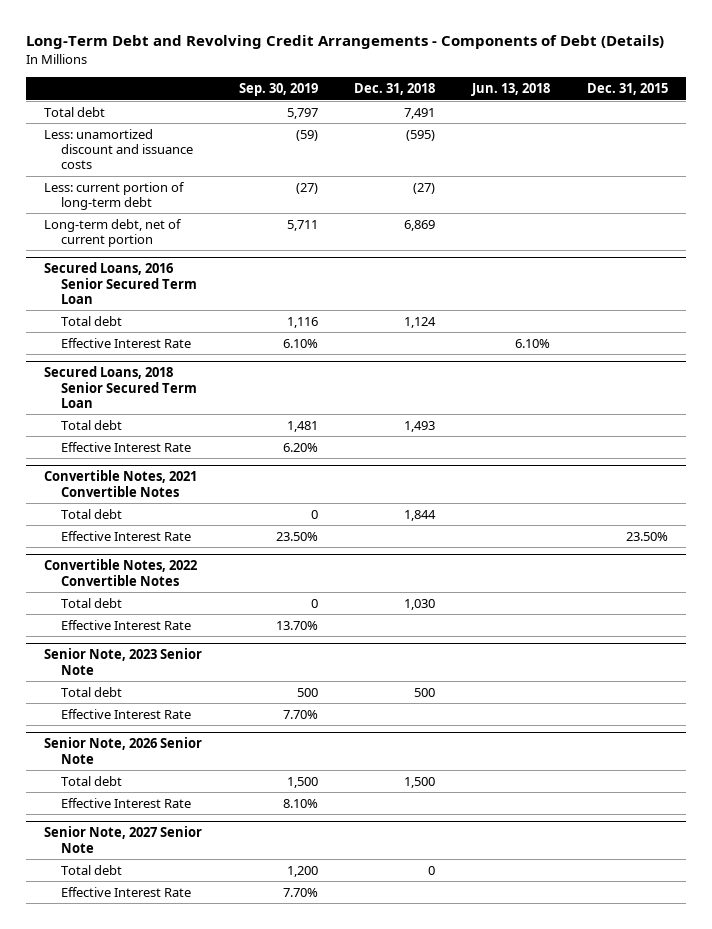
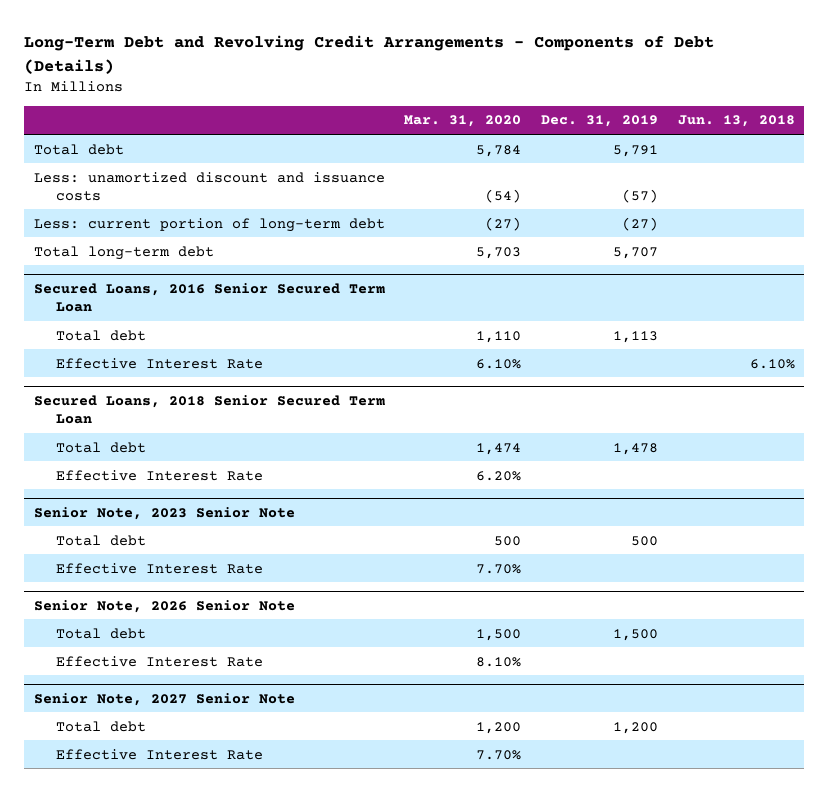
[238,83,318,97] Sep. 30, 2019 -> none
[354,83,436,96] Dec. 31, 2018 -> none
[586,83,668,96] Dec. 31, 2015 -> none
none -> [404,115,522,128] Mar. 31, 2020
none -> [540,115,658,128] Dec. 31, 2019
[44,218,183,248] Long-term debt, net of current portion -> [33,245,214,260] Total long-term debt
[44,470,198,497] Convertible Notes, 2021 Convertible Notes -> none
[60,508,122,519] Total debt -> none
[60,530,191,541] Effective Interest Rate -> none
[44,559,198,586] Convertible Notes, 2022 Convertible Notes -> none
[60,597,122,608] Total debt -> none
[60,619,191,630] Effective Interest Rate -> none

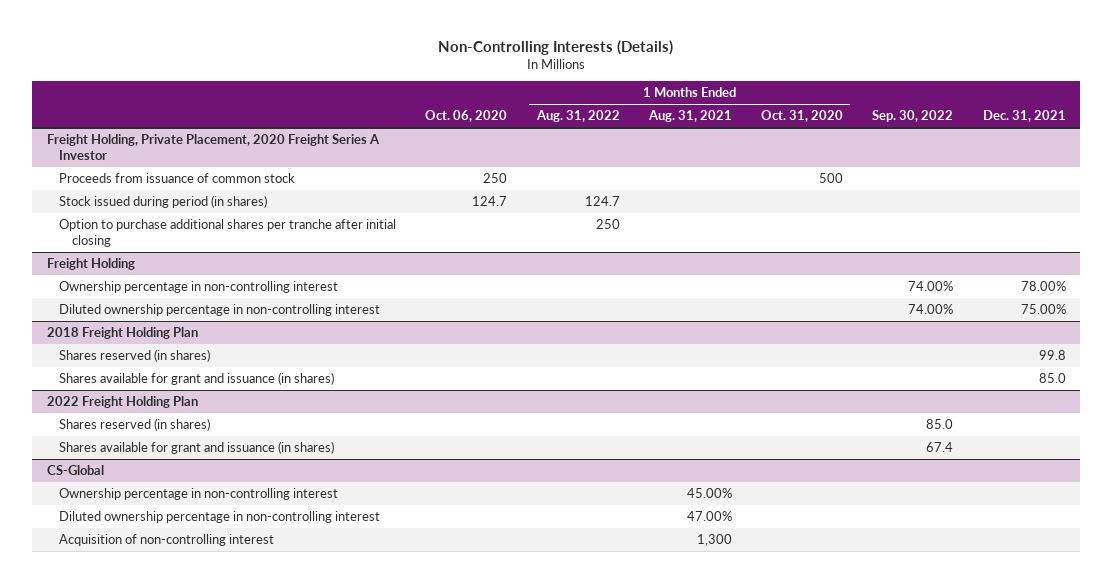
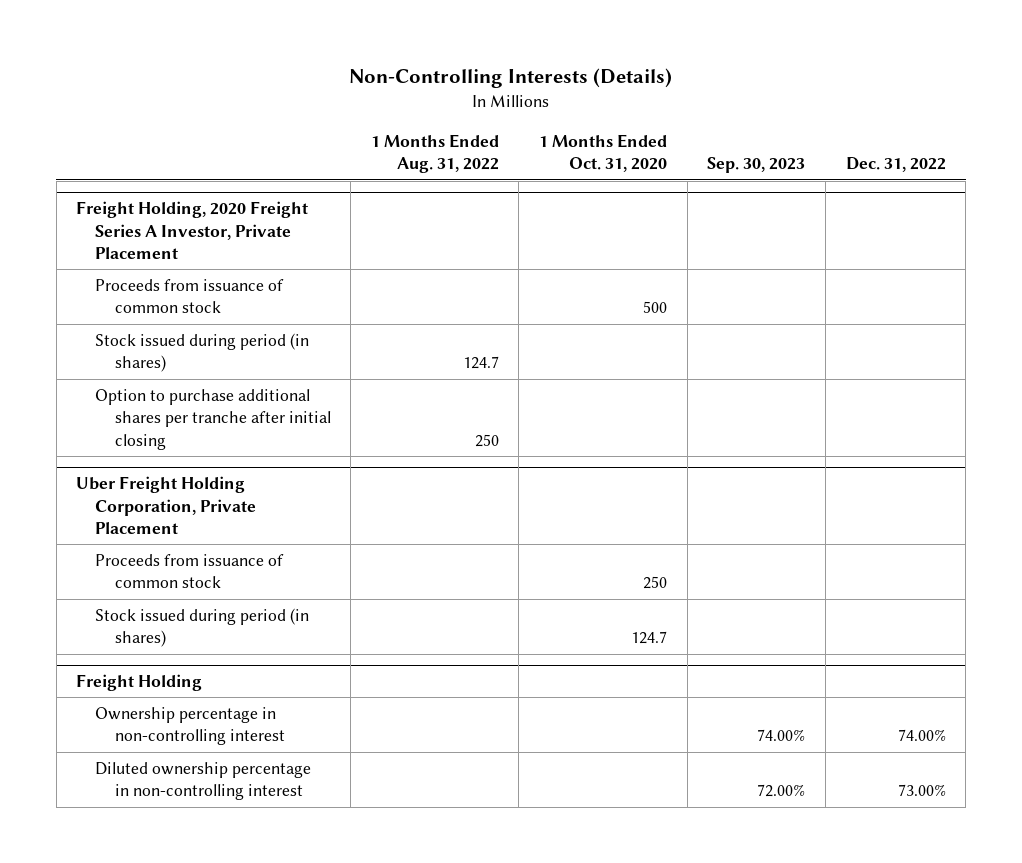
[425,110,508,123] Oct. 06, 2020 -> none
[647,110,732,123] Aug. 31, 2021 -> none
[872,110,954,123] Sep. 30, 2022 -> none
[982,110,1066,123] Dec. 31, 2021 -> none
none -> [707,157,806,174] Sep. 30, 2023
none -> [845,157,946,173] Dec. 31, 2022
[46,134,380,160] Freight Holding, Private Placement, 2020 Freight Series A Investor -> [76,201,309,259] Freight Holding, 2020 Freight Series A Investor, Private Placement
none -> [76,476,257,534] Uber Freight Holding Corporation, Private Placement
none -> [95,553,285,589] Proceeds from issuance of common stock
none -> [95,607,310,648] Stock issued during period (in shares)
[46,327,198,340] 2018 Freight Holding Plan -> none
[59,349,211,363] Shares reserved (in shares) -> none
[59,372,335,386] Shares available for grant and issuance (in shares) -> none
[46,396,198,409] 2022 Freight Holding Plan -> none
[59,418,211,432] Shares reserved (in shares) -> none
[59,441,335,455] Shares available for grant and issuance (in shares) -> none
[46,465,104,476] CS-Global -> none
[59,488,339,501] Ownership percentage in non-controlling interest -> none
[59,511,381,524] Diluted ownership percentage in non-controlling interest -> none
[59,534,275,547] Acquisition of non-controlling interest -> none

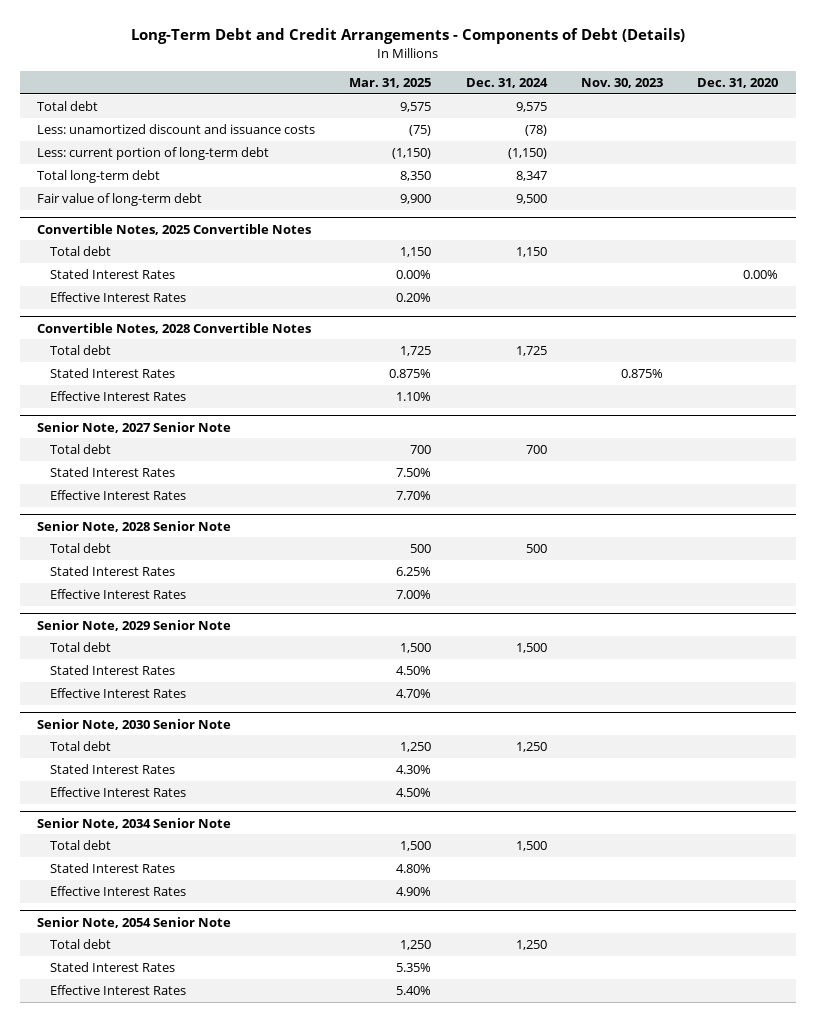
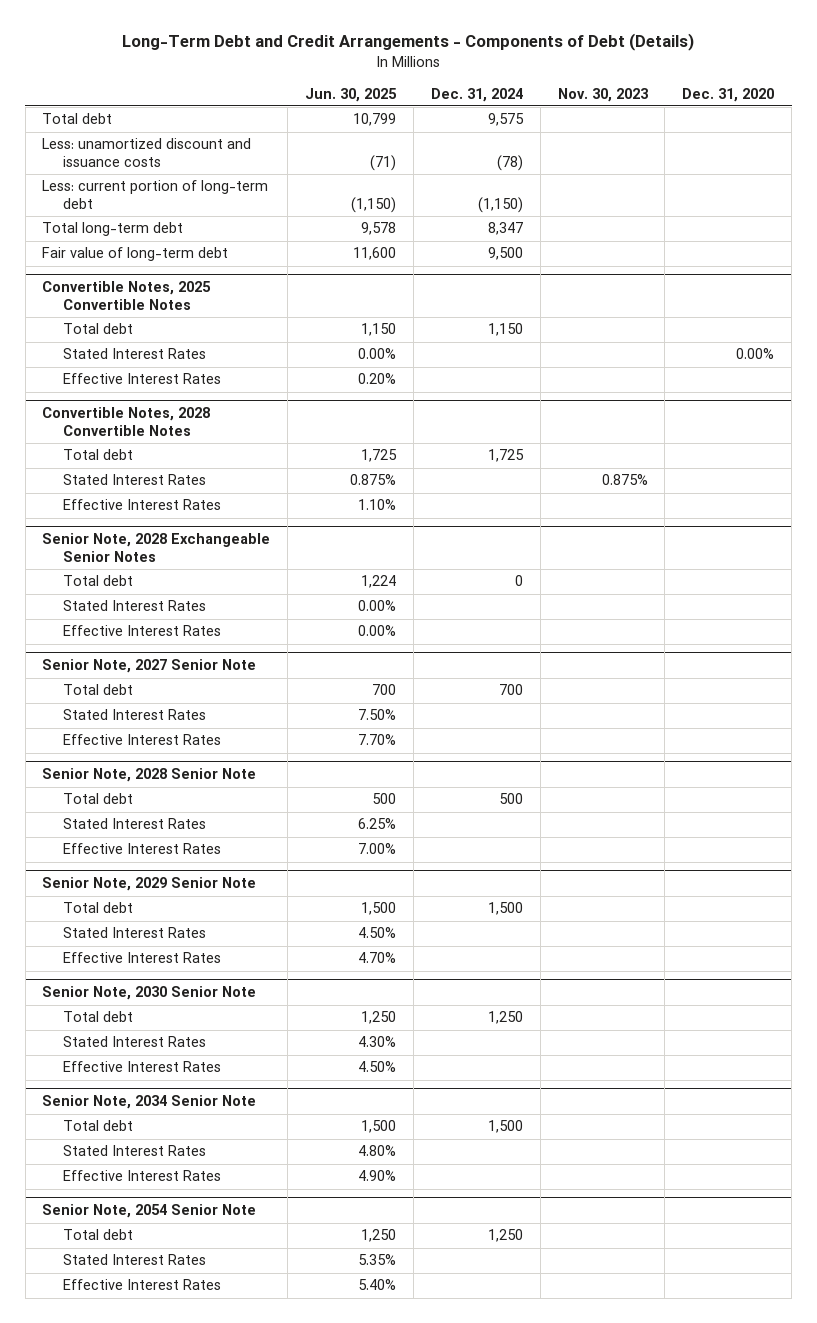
[349,77,432,88] Mar. 31, 2025 -> none
none -> [305,87,398,102] Jun. 30, 2025
none -> [42,533,271,562] Senior Note, 2028 Exchangeable Senior Notes
none -> [63,575,134,587] Total debt
none -> [63,600,207,612] Stated Interest Rates
none -> [63,625,222,637] Effective Interest Rates

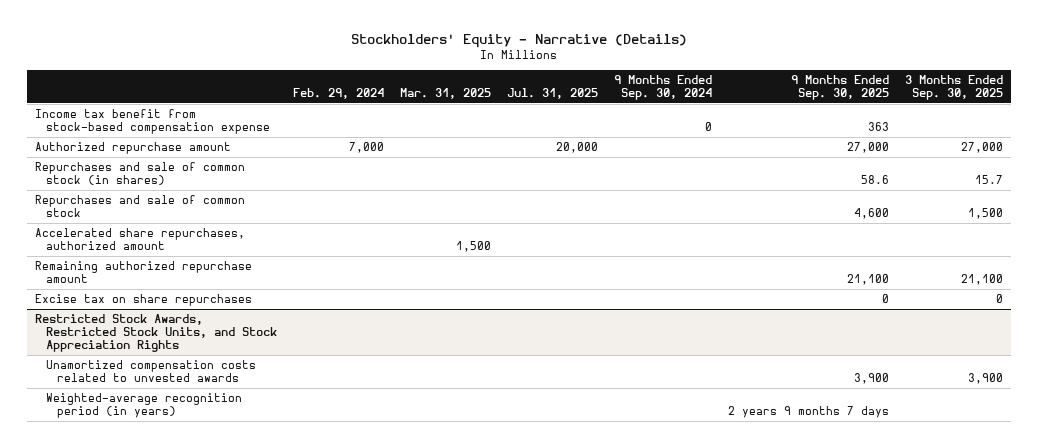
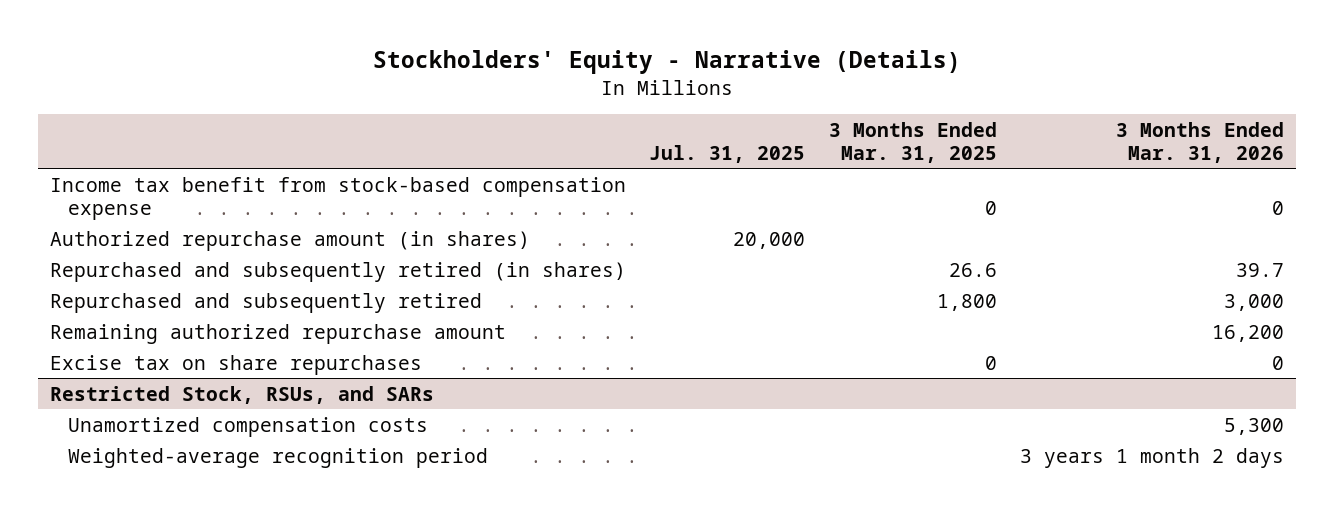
[293,87,385,99] Feb. 29, 2024 -> none
[400,87,492,99] Mar. 31, 2025 -> none
[614,75,713,100] 9 Months Ended Sep. 30, 2024 -> none
[791,75,890,100] 9 Months Ended Sep. 30, 2025 -> none
[905,75,1004,100] 3 Months Ended Sep. 30, 2025 -> none
none -> [828,121,997,163] 3 Months Ended Mar. 31, 2025
none -> [1116,121,1285,163] 3 Months Ended Mar. 31, 2026
[35,228,246,250] Accelerated share repurchases, authorized amount -> none
[35,142,232,155] Authorized repurchase amount -> [49,230,530,251] Authorized repurchase amount (in shares)
[35,162,246,185] Repurchases and sale of common stock (in shares) -> [49,261,626,282] Repurchased and subsequently retired (in shares)
[35,195,246,217] Repurchases and sale of common stock -> [49,292,482,313] Repurchased and subsequently retired
[46,360,257,382] Unamortized compensation costs related to unvested awards -> none
[35,314,278,352] Restricted Stock Awards, Restricted Stock Units, and Stock Appreciation Rights -> [49,385,434,404] Restricted Stock, RSUs, and SARs
none -> [67,416,428,437] Unamortized compensation costs
[46,393,243,418] Weighted-average recognition period (in years) -> [67,447,488,468] Weighted-average recognition period

